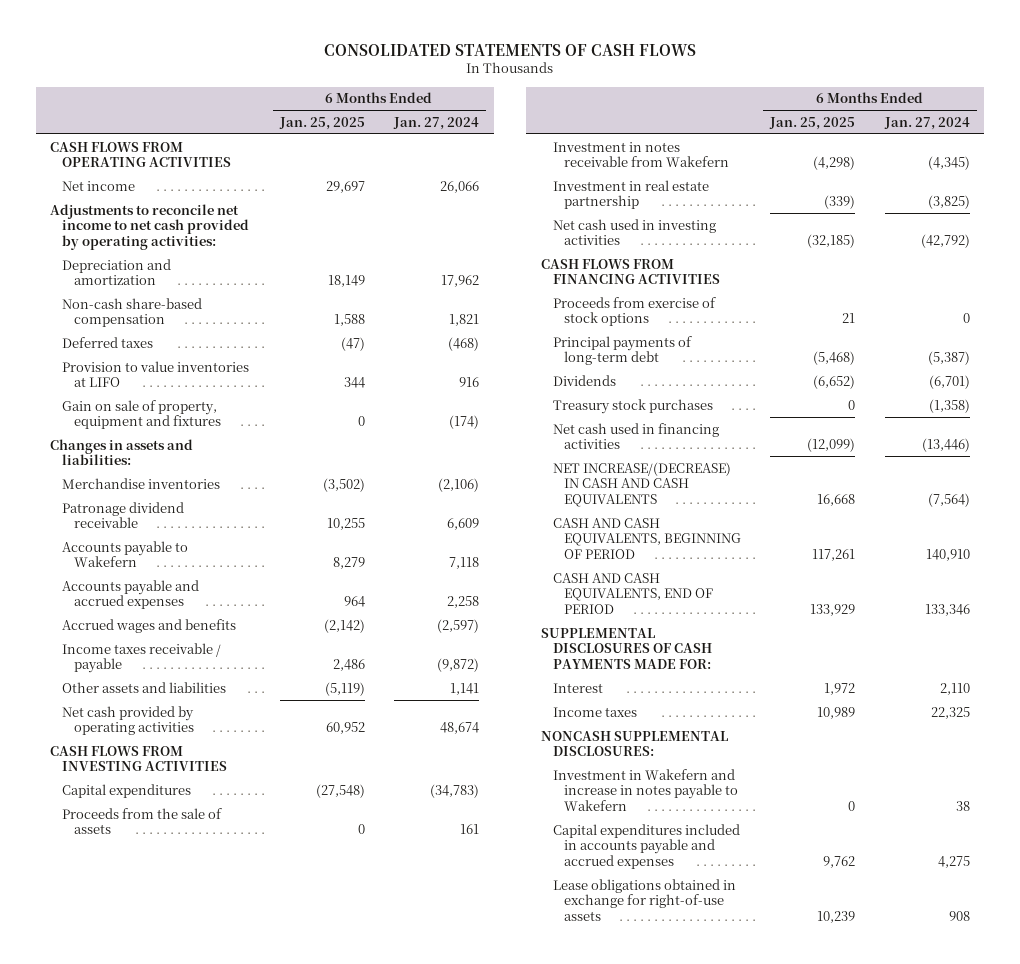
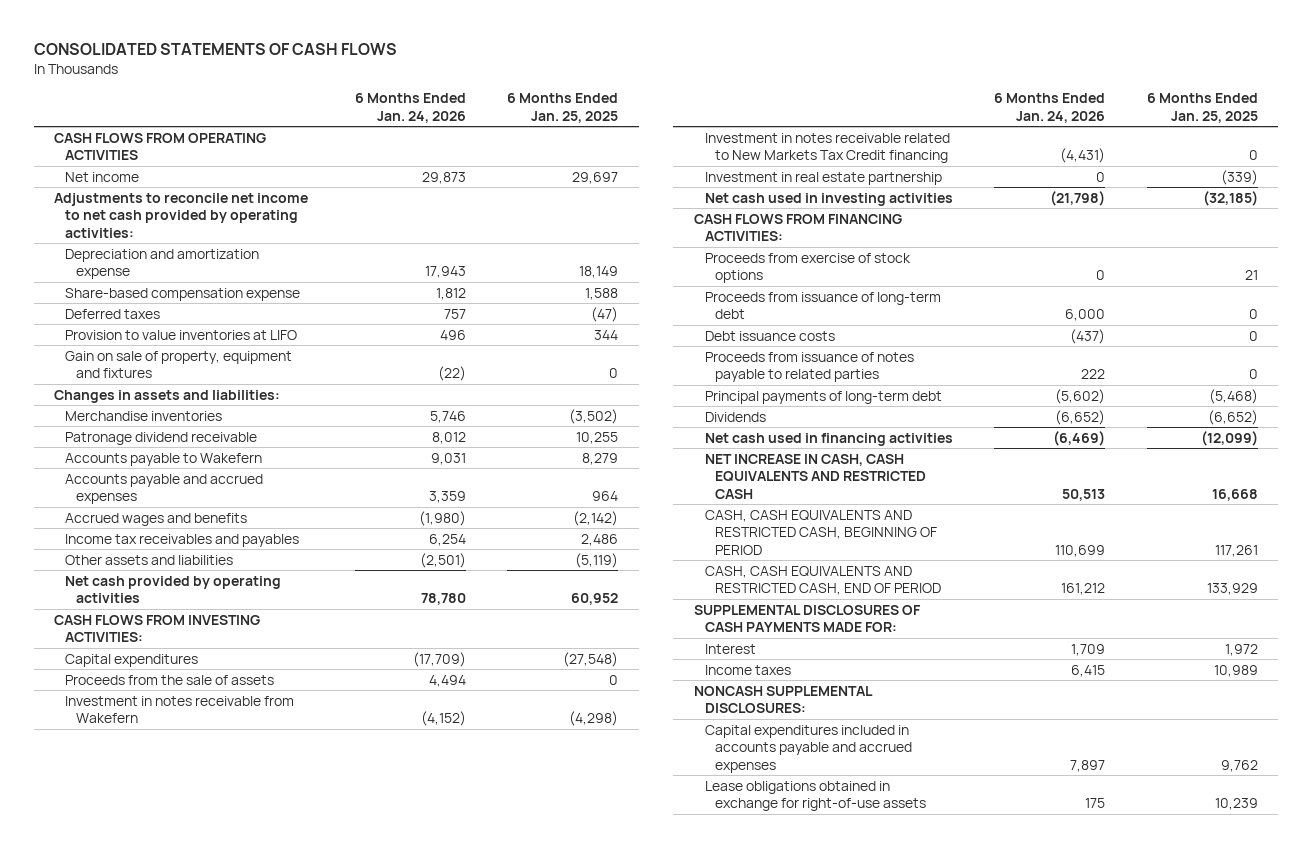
[393,116,480,130] Jan. 27, 2024 -> none
none -> [354,93,466,123] 6 Months Ended Jan. 24, 2026
[61,258,171,286] Depreciation and amortization -> [65,248,260,280] Depreciation and amortization expense
[61,297,202,328] Non-cash share-based compensation -> [65,287,301,301] Share-based compensation expense
[61,642,221,674] Income taxes receivable / payable -> [65,533,300,547] Income tax receivables and payables
[50,745,227,772] CASH FLOWS FROM INVESTING ACTIVITIES -> [54,614,261,643] CASH FLOWS FROM INVESTING ACTIVITIES:
none -> [704,132,950,164] Investment in notes receivable related to New Markets Tax Credit financing
[540,258,720,285] CASH FLOWS FROM FINANCING ACTIVITIES -> [694,213,903,242] CASH FLOWS FROM FINANCING ACTIVITIES:
none -> [704,291,941,320] Proceeds from issuance of long-term debt
none -> [704,330,835,341] Debt issuance costs
none -> [704,351,914,383] Proceeds from issuance of notes payable to related parties
[552,398,713,414] Treasury stock purchases -> none
[552,461,731,507] NET INCREASE/(DECREASE) IN CASH AND CASH EQUIVALENTS -> [704,453,927,499] NET INCREASE IN CASH, CASH EQUIVALENTS AND RESTRICTED CASH
[552,517,742,559] CASH AND CASH EQUIVALENTS, BEGINNING OF PERIOD -> [704,509,938,555] CASH, CASH EQUIVALENTS AND RESTRICTED CASH, BEGINNING OF PERIOD
[552,572,714,614] CASH AND CASH EQUIVALENTS, END OF PERIOD -> [704,565,942,596] CASH, CASH EQUIVALENTS AND RESTRICTED CASH, END OF PERIOD
[552,768,739,811] Investment in Wakefern and increase in notes payable to Wakefern -> none

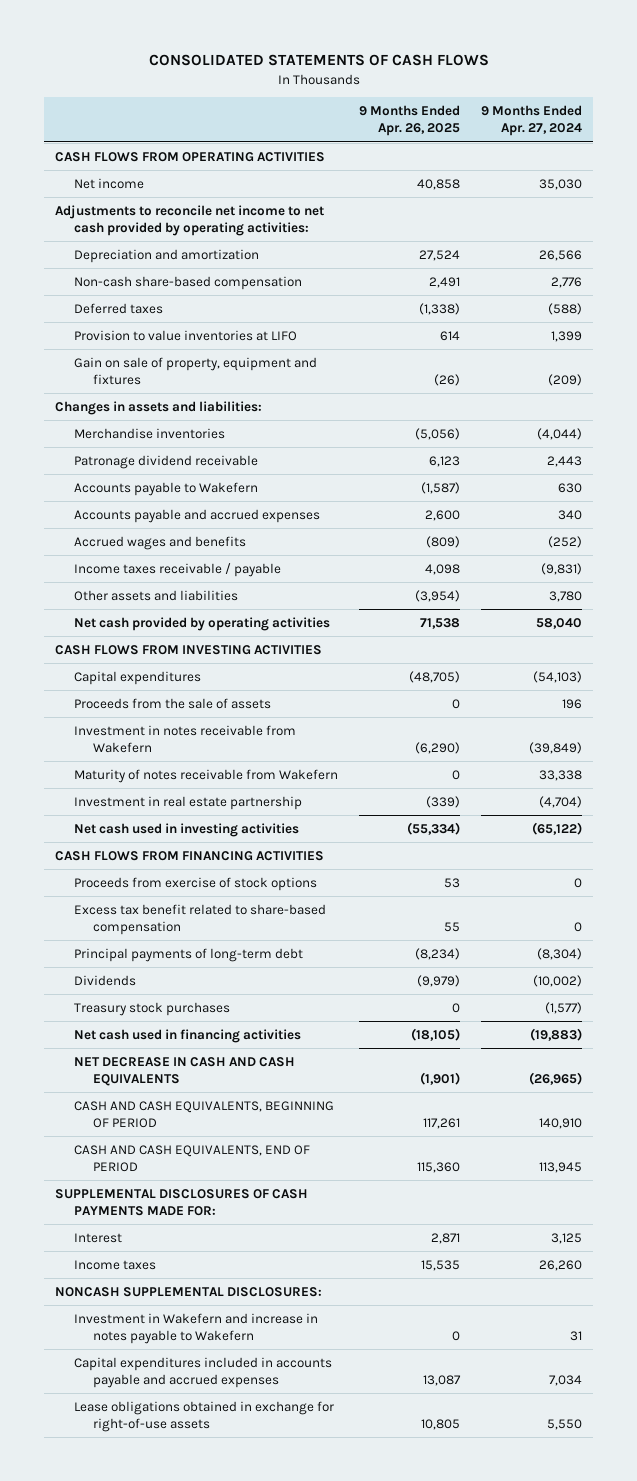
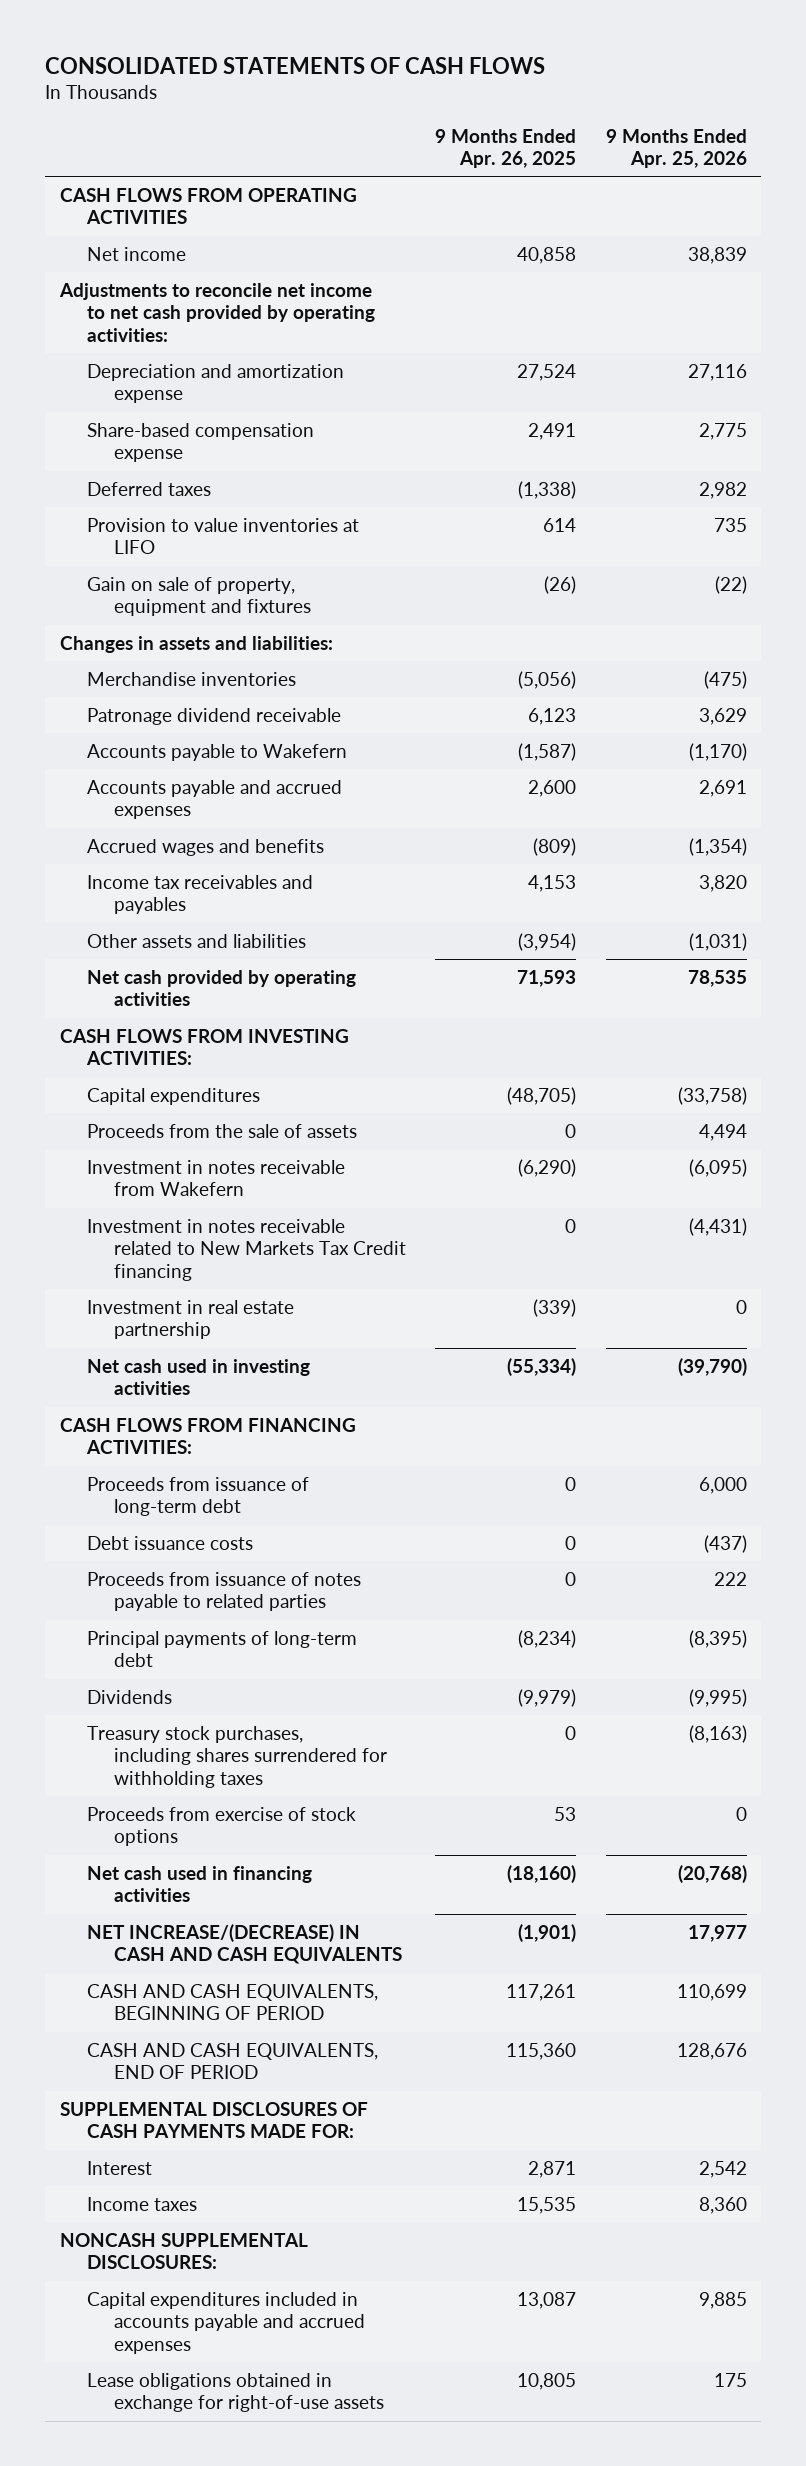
[481,105,583,137] 9 Months Ended Apr. 27, 2024 -> none
none -> [605,128,747,169] 9 Months Ended Apr. 25, 2026
[73,248,259,263] Depreciation and amortization -> [86,363,344,404] Depreciation and amortization expense
[73,275,302,290] Non-cash share-based compensation -> [86,422,314,463] Share-based compensation expense
[73,562,281,577] Income taxes receivable / payable -> [86,874,313,915] Income tax receivables and payables
[425,563,461,575] 4,098 -> [528,874,577,892] 4,153
[420,617,461,629] 71,538 -> [517,969,577,987] 71,593
[54,644,322,655] CASH FLOWS FROM INVESTING ACTIVITIES -> [59,1028,349,1066] CASH FLOWS FROM INVESTING ACTIVITIES:
[73,768,338,783] Maturity of notes receivable from Wakefern -> none
none -> [86,1218,407,1281] Investment in notes receivable related to New Markets Tax Credit financing
[73,903,326,936] Excess tax benefit related to share-based compensation -> none
[54,850,324,861] CASH FLOWS FROM FINANCING ACTIVITIES -> [59,1417,356,1455] CASH FLOWS FROM FINANCING ACTIVITIES:
none -> [86,1476,309,1517] Proceeds from issuance of long-term debt
none -> [86,1535,253,1550] Debt issuance costs
none -> [86,1571,361,1612] Proceeds from issuance of notes payable to related parties
[73,1001,230,1016] Treasury stock purchases -> [86,1725,388,1788] Treasury stock purchases, including shares surrendered for withholding taxes
[73,876,317,891] Proceeds from exercise of stock options -> [86,1806,356,1847] Proceeds from exercise of stock options
[411,1027,461,1041] (18,105) -> [507,1864,577,1883] (18,160)
[73,1056,295,1087] NET DECREASE IN CASH AND CASH EQUIVALENTS -> [86,1923,403,1965] NET INCREASE/(DECREASE) IN CASH AND CASH EQUIVALENTS
[73,1312,318,1345] Investment in Wakefern and increase in notes payable to Wakefern -> none

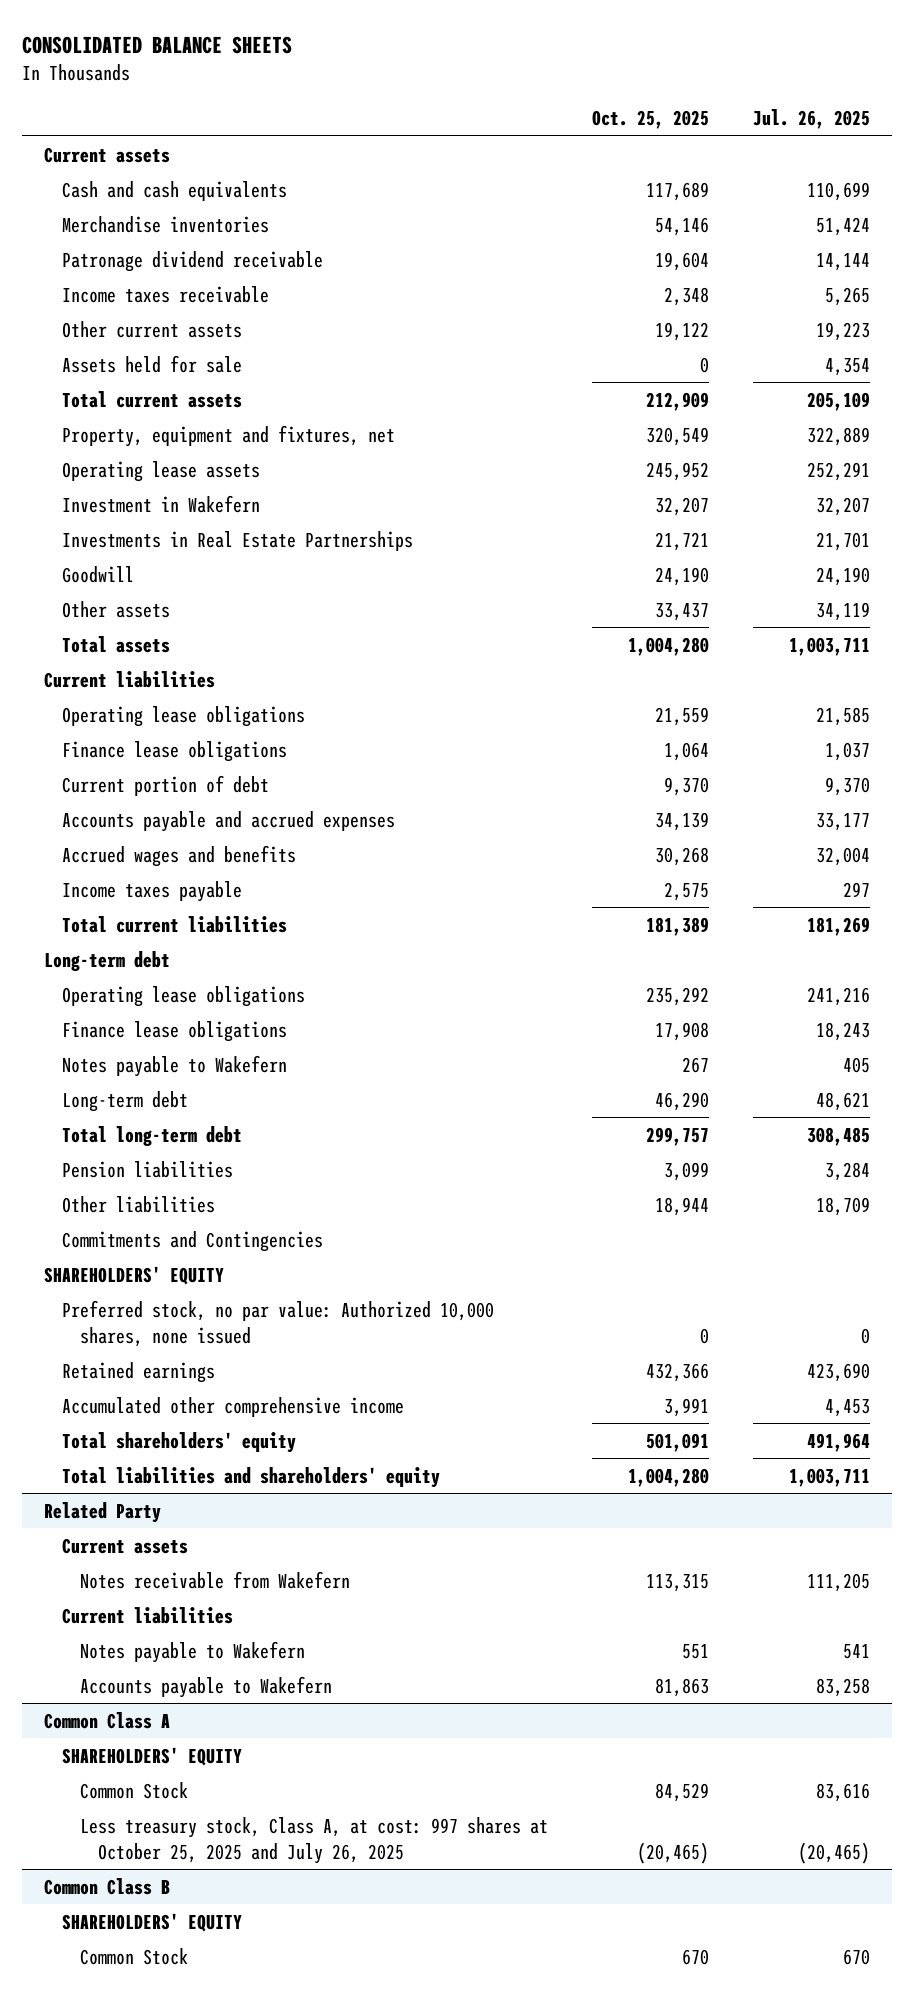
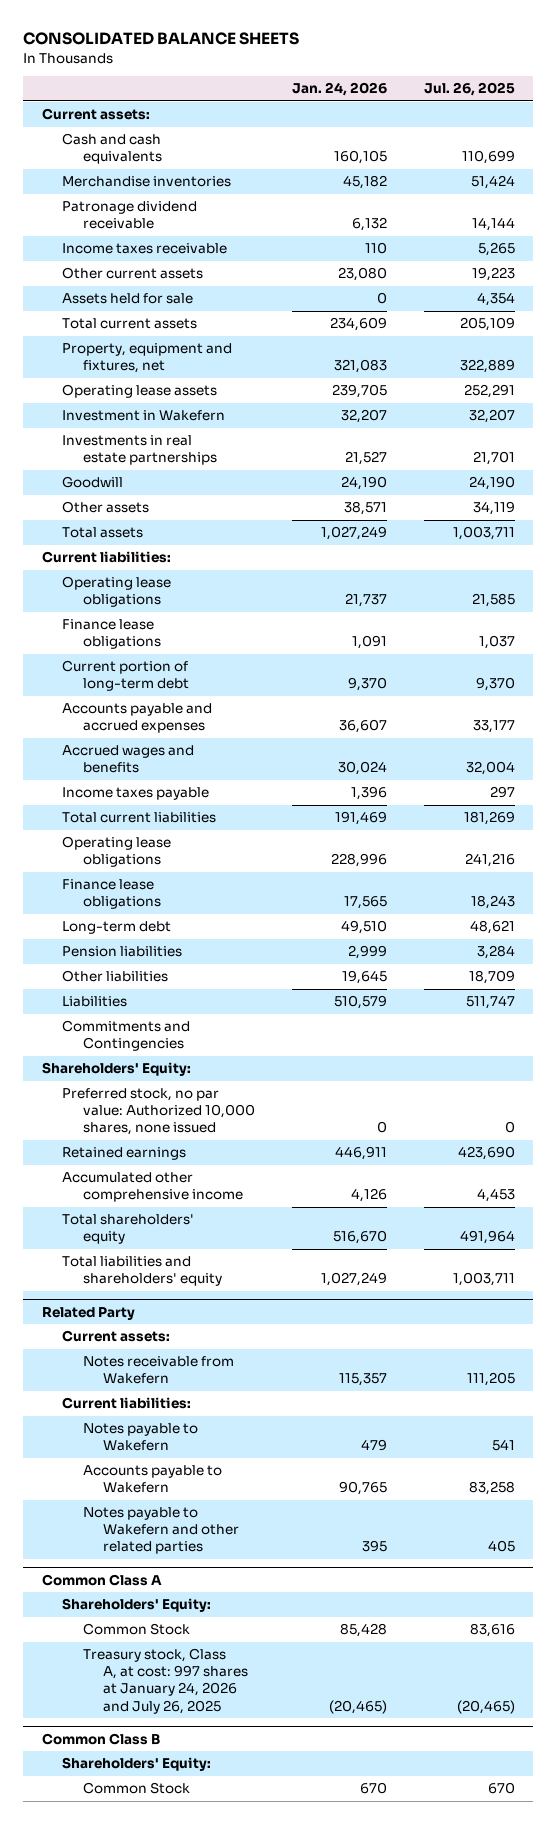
[591,110,709,130] Oct. 25, 2025 -> none
none -> [291,82,387,97] Jan. 24, 2026
[43,146,170,163] Current assets -> [41,108,150,121] Current assets:
[61,530,413,551] Investments in Real Estate Partnerships -> [62,435,217,466] Investments in real estate partnerships
[43,670,215,688] Current liabilities -> [41,551,171,564] Current liabilities:
[61,774,269,796] Current portion of debt -> [62,660,189,692] Current portion of long-term debt
[43,950,170,971] Long-term debt -> none
[61,1054,287,1077] Notes payable to Wakefern -> none
[61,1125,242,1146] Total long-term debt -> none
none -> [62,996,128,1008] Liabilities
[43,1265,224,1285] SHAREHOLDERS' EQUITY -> [41,1062,191,1077] Shareholders' Equity:
[61,1537,188,1554] Current assets -> [62,1330,171,1343] Current assets:
[61,1606,233,1624] Current liabilities -> [62,1397,192,1410] Current liabilities:
none -> [82,1507,240,1555] Notes payable to Wakefern and other related parties
[61,1746,242,1766] SHAREHOLDERS' EQUITY -> [62,1598,212,1613] Shareholders' Equity:
[79,1816,548,1864] Less treasury stock, Class A, at cost: 997 shares at October 25, 2025 and July 26, 2025 -> [82,1648,249,1714] Treasury stock, Class A, at cost: 997 shares at January 24, 2026 and July 26, 2025
[61,1912,242,1932] SHAREHOLDERS' EQUITY -> [62,1757,212,1772] Shareholders' Equity:

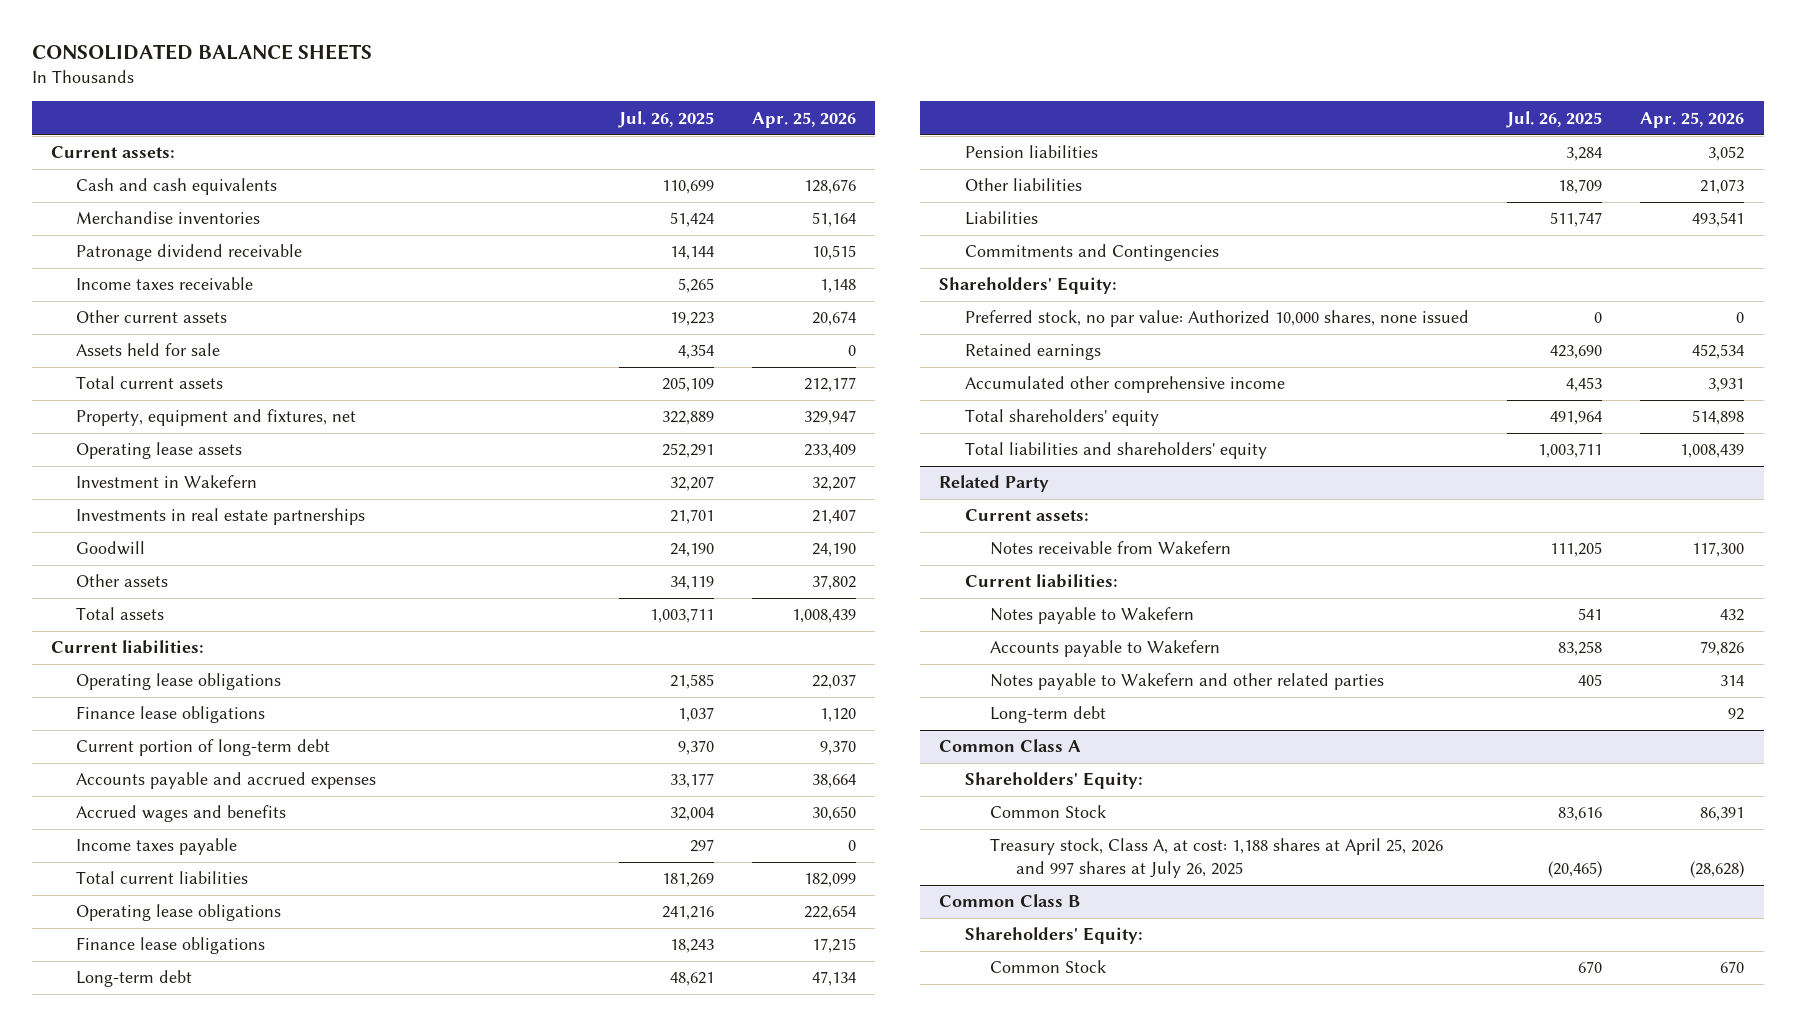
[291,82,387,97] Jan. 24, 2026 -> none
none -> [752,111,857,128] Apr. 25, 2026
none -> [990,706,1107,724] Long-term debt
[82,1648,249,1714] Treasury stock, Class A, at cost: 997 shares at January 24, 2026 and July 26, 2025 -> [990,838,1444,878] Treasury stock, Class A, at cost: 1,188 shares at April 25, 2026 and 997 shares at July 26, 2025

